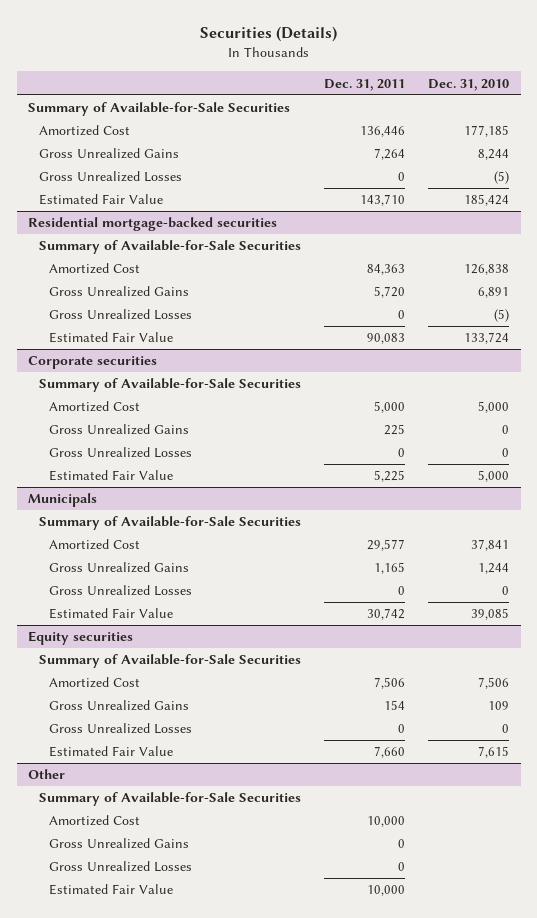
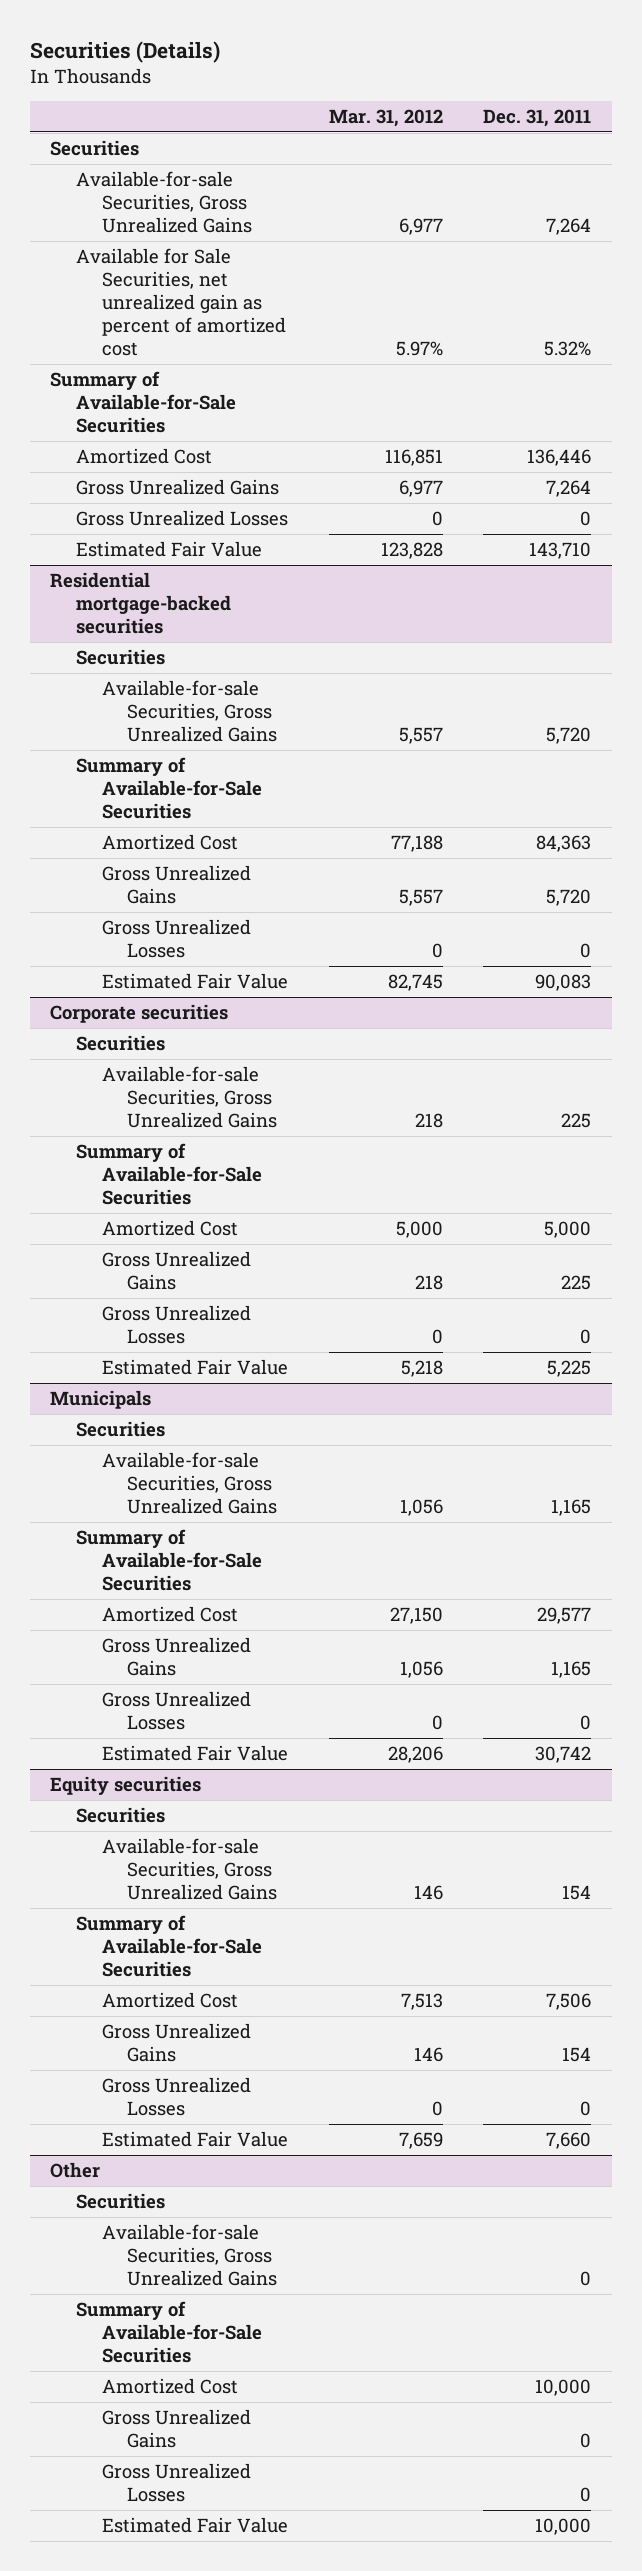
[428,78,510,91] Dec. 31, 2010 -> none
none -> [328,109,443,128] Mar. 31, 2012
none -> [50,139,140,156] Securities
none -> [75,170,252,233] Available-for-sale Securities, Gross Unrealized Gains
none -> [75,247,286,356] Available for Sale Securities, net unrealized gain as percent of amortized cost
none -> [75,648,165,665] Securities
none -> [101,679,278,742] Available-for-sale Securities, Gross Unrealized Gains
none -> [75,1034,165,1051] Securities
none -> [101,1065,278,1128] Available-for-sale Securities, Gross Unrealized Gains
none -> [75,1420,165,1437] Securities
none -> [101,1451,278,1514] Available-for-sale Securities, Gross Unrealized Gains
none -> [75,1806,165,1823] Securities
none -> [101,1837,278,1900] Available-for-sale Securities, Gross Unrealized Gains
none -> [75,2192,165,2209] Securities
none -> [101,2223,278,2286] Available-for-sale Securities, Gross Unrealized Gains

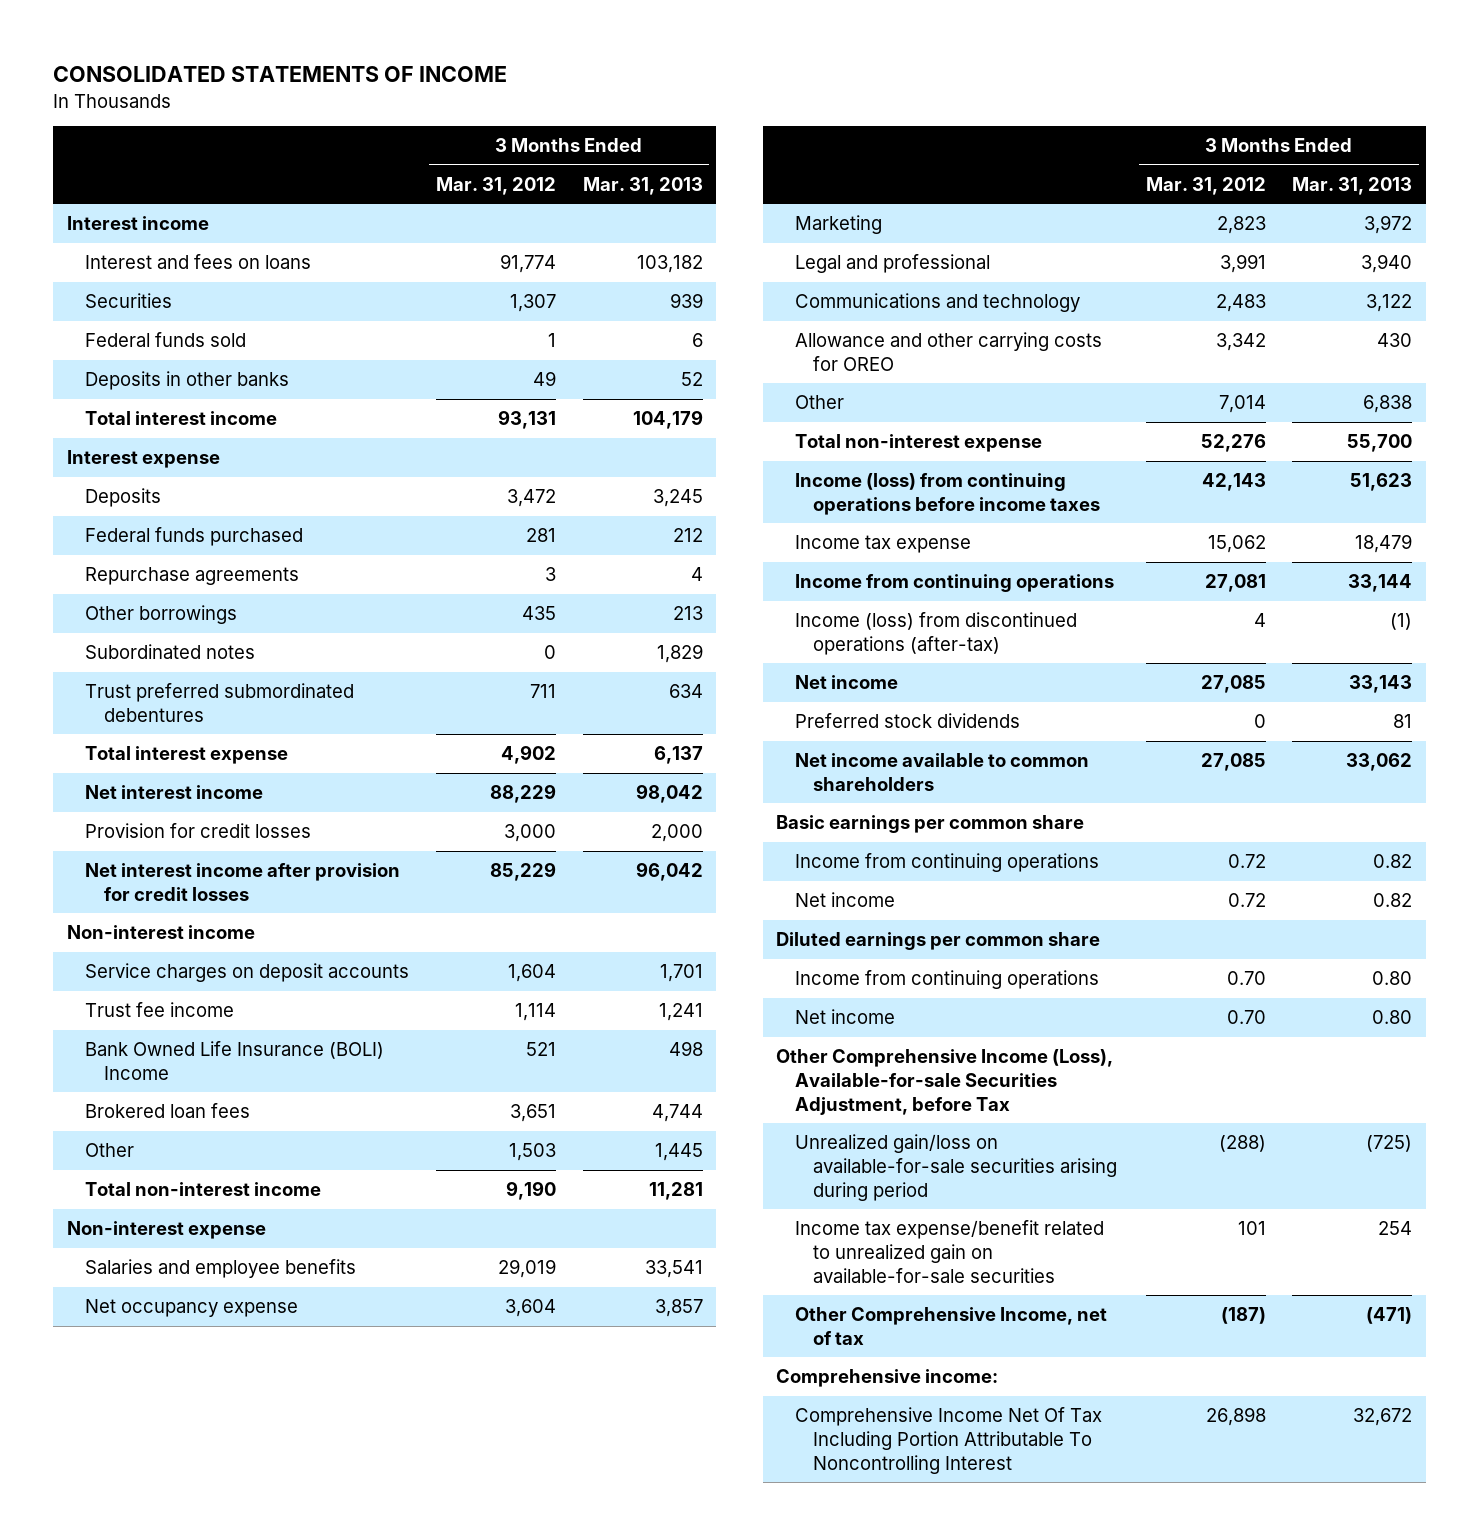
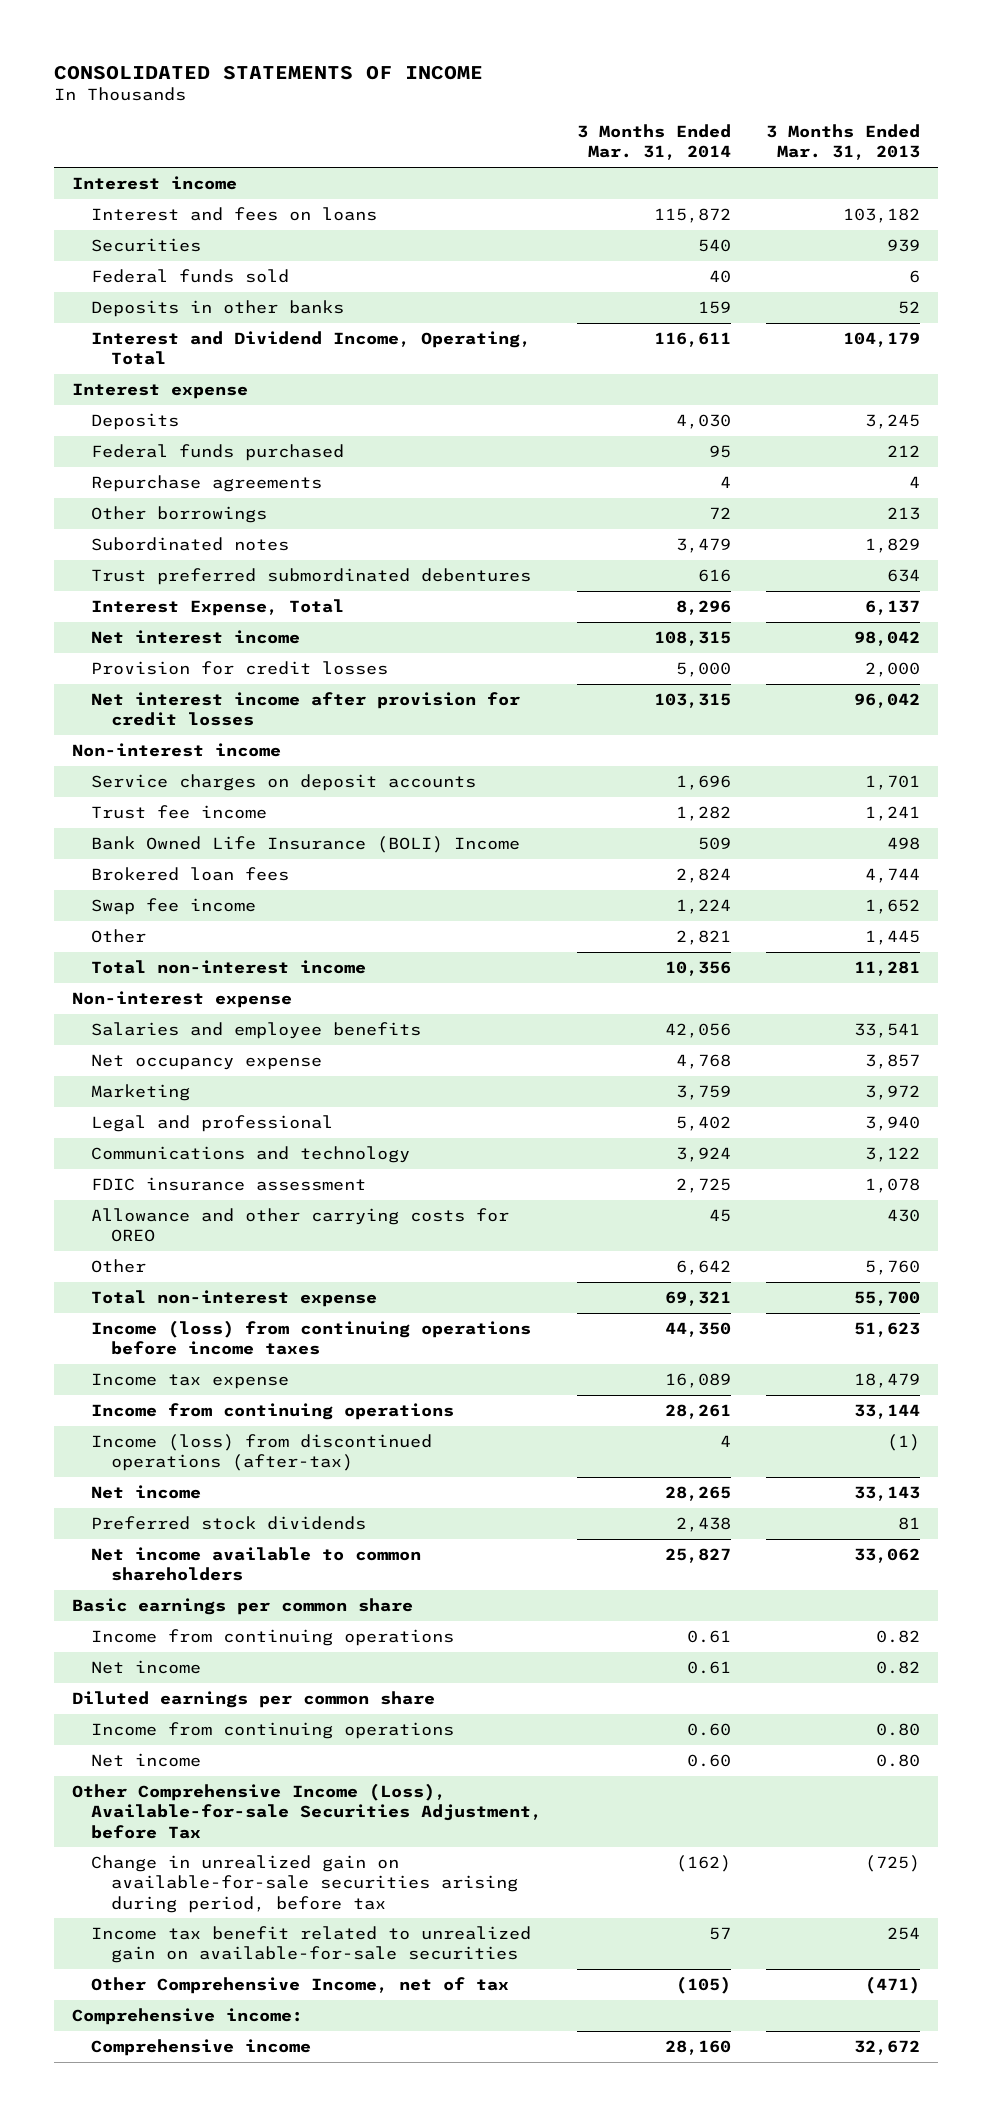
[436,176,557,195] Mar. 31, 2012 -> none
none -> [577,124,732,161] 3 Months Ended Mar. 31, 2014
[85,411,278,426] Total interest income -> [91,330,532,366] Interest and Dividend Income, Operating, Total
[85,746,289,765] Total interest expense -> [91,598,345,616] Interest Expense, Total
none -> [91,897,257,915] Swap fee income
none -> [91,1176,367,1191] FDIC insurance assessment
[1363,395,1413,414] 6,838 -> [865,1259,921,1275] 5,760
[794,1134,1118,1201] Unrealized gain/loss on available-for-sale securities arising during period -> [91,1854,519,1913] Change in unrealized gain on available-for-sale securities arising during period, before tax
[794,1220,1104,1283] Income tax expense/benefit related to unrealized gain on available-for-sale securities -> [91,1925,532,1964] Income tax benefit related to unrealized gain on available-for-sale securities
[794,1407,1102,1474] Comprehensive Income Net Of Tax Including Portion Attributable To Noncontrolling Interest -> [91,2038,312,2056] Comprehensive income

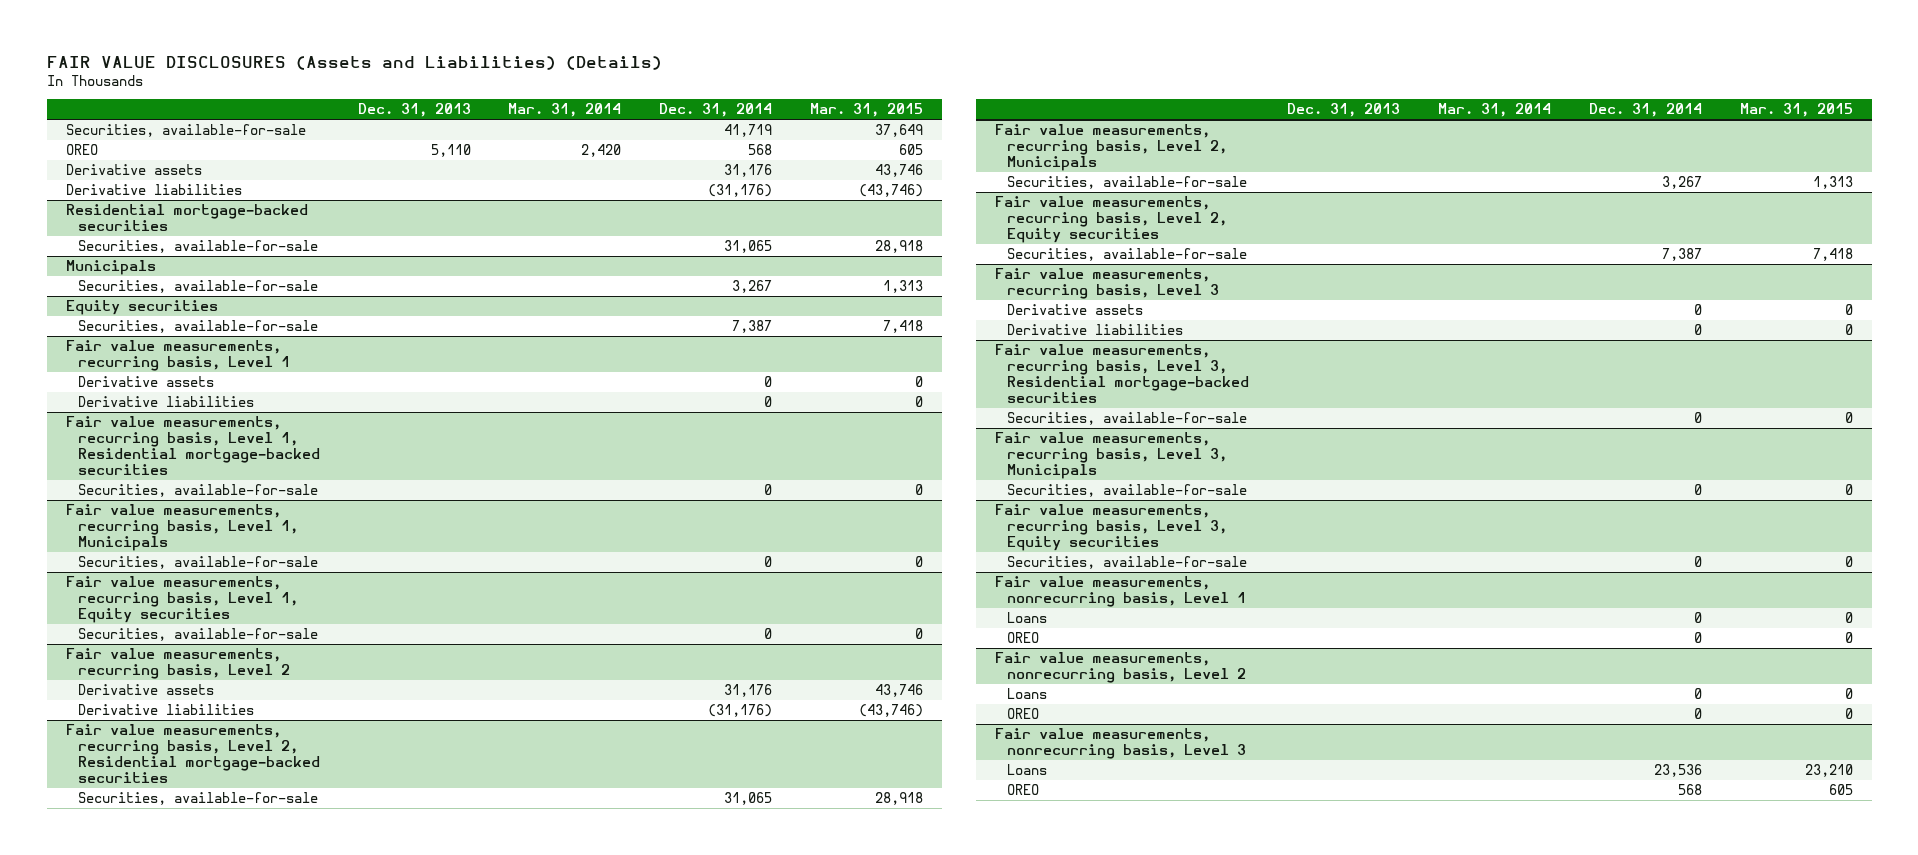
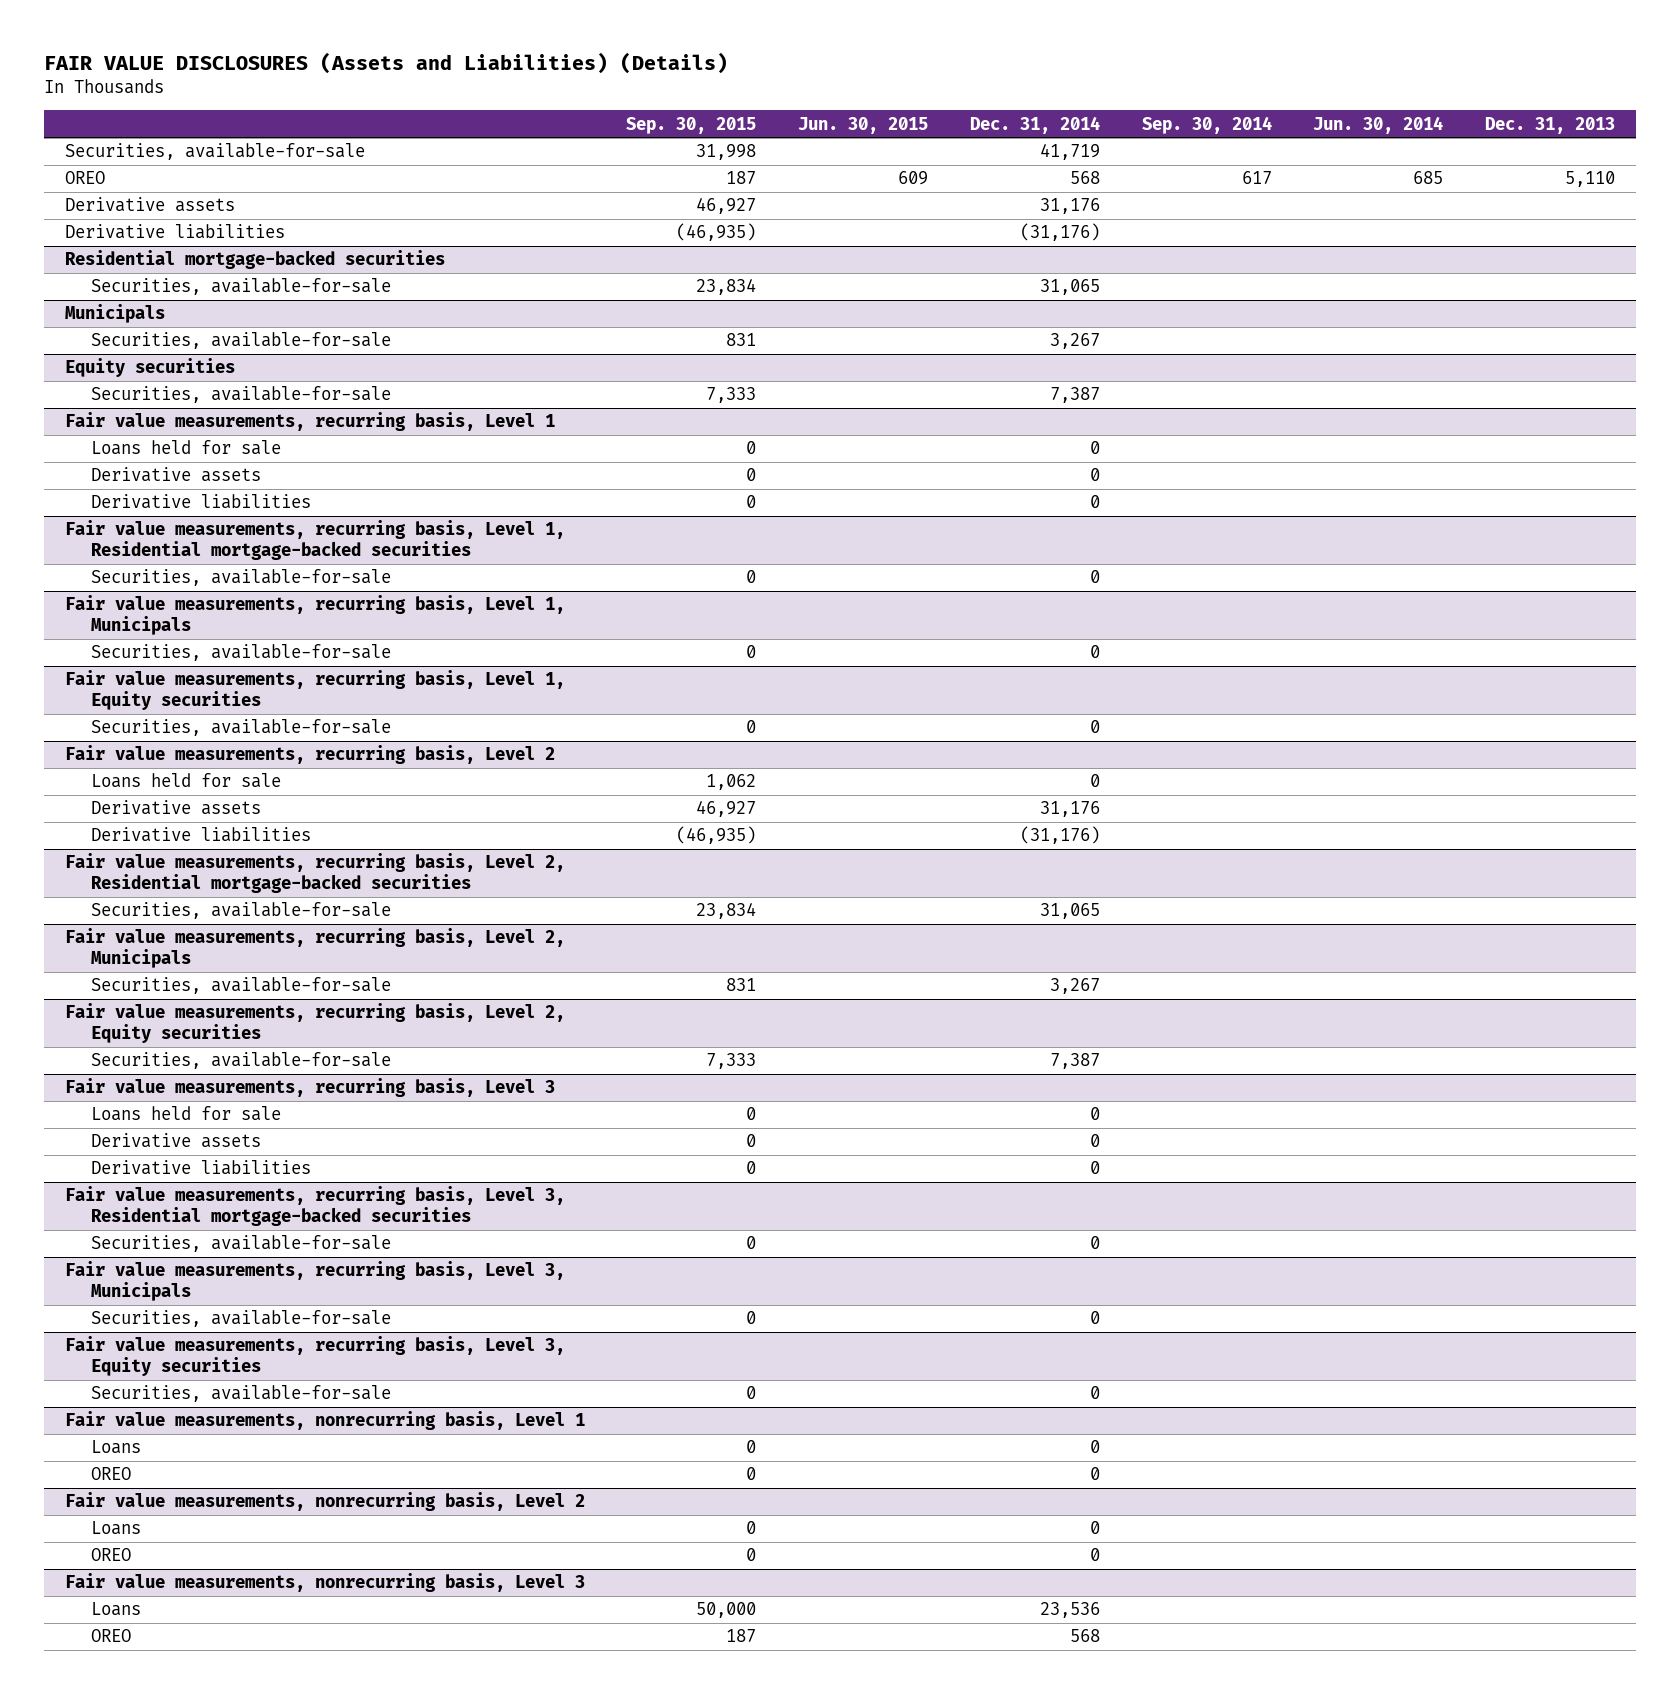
[508,103,622,118] Mar. 31, 2014 -> none
[810,103,924,118] Mar. 31, 2015 -> none
none -> [626,116,757,134] Sep. 30, 2015
none -> [798,116,929,134] Jun. 30, 2015
none -> [1141,115,1272,134] Sep. 30, 2014
none -> [1313,115,1444,134] Jun. 30, 2014
none -> [90,440,281,456] Loans held for sale
none -> [90,773,281,789] Loans held for sale
none -> [90,1106,281,1122] Loans held for sale

